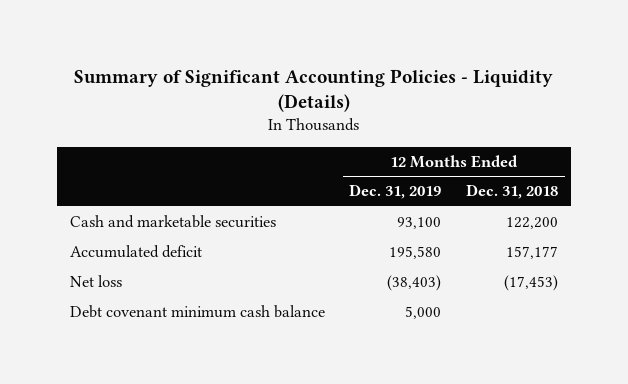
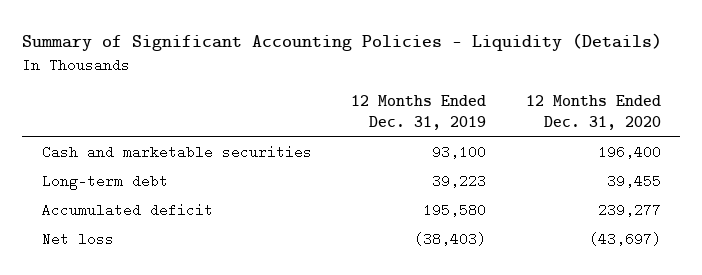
[466,184,559,200] Dec. 31, 2018 -> none
none -> [525,94,661,130] 12 Months Ended Dec. 31, 2020
none -> [41,173,168,190] Long-term debt
[69,305,325,319] Debt covenant minimum cash balance -> none

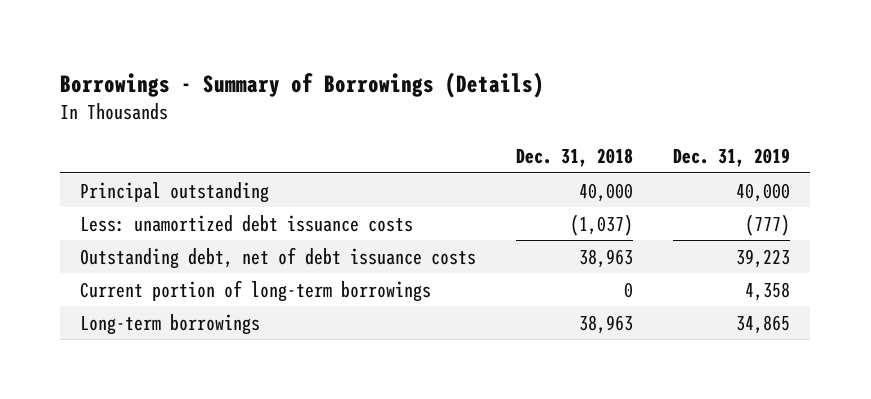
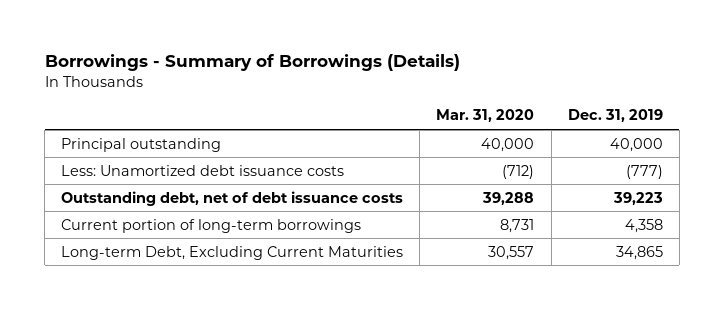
[516,147,634,167] Dec. 31, 2018 -> none
none -> [436,109,535,123] Mar. 31, 2020
[80,214,414,232] Less: unamortized debt issuance costs -> [61,164,345,176] Less: Unamortized debt issuance costs
[80,313,261,335] Long-term borrowings -> [61,245,404,260] Long-term Debt, Excluding Current Maturities

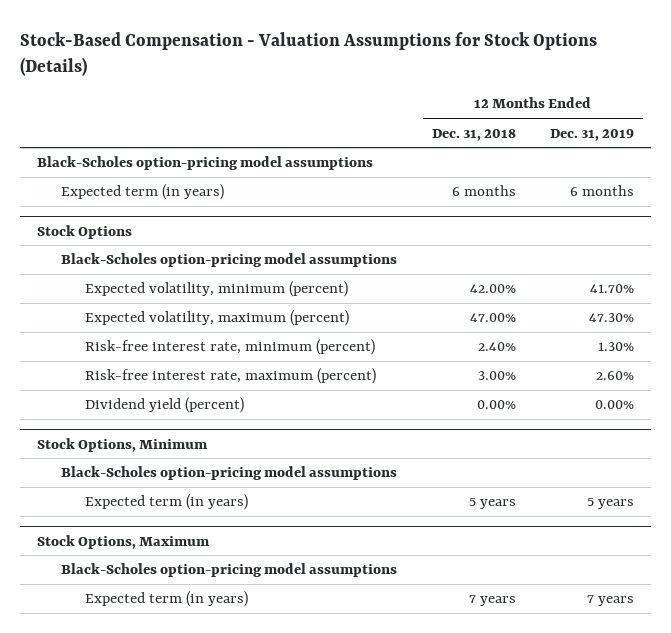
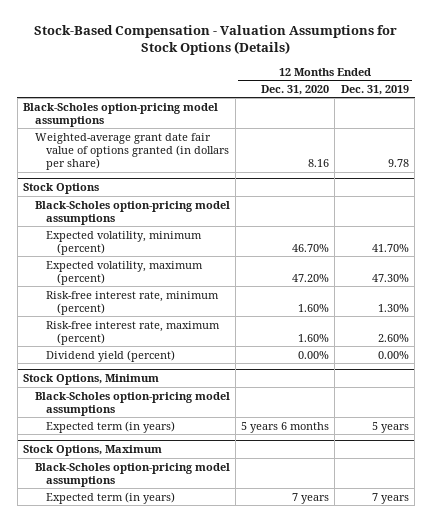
[431,128,516,141] Dec. 31, 2018 -> none
none -> [261,84,330,95] Dec. 31, 2020
[61,184,225,201] Expected term (in years) -> none
none -> [34,132,229,171] Weighted-average grant date fair value of options granted (in dollars per share)

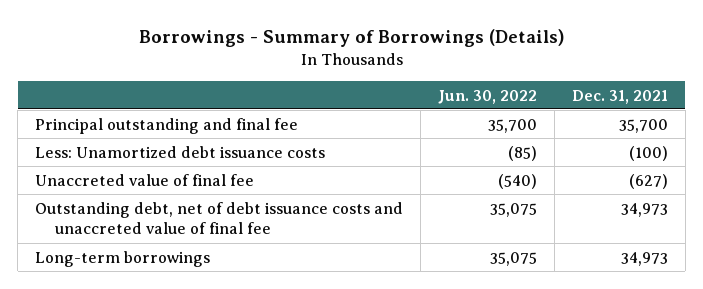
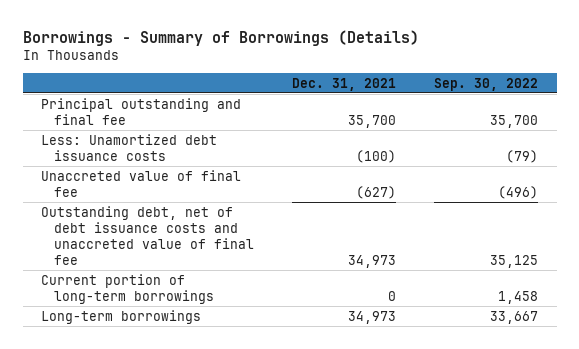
[438,89,538,104] Jun. 30, 2022 -> none
none -> [433,77,538,91] Sep. 30, 2022
none -> [41,273,215,304] Current portion of long-term borrowings

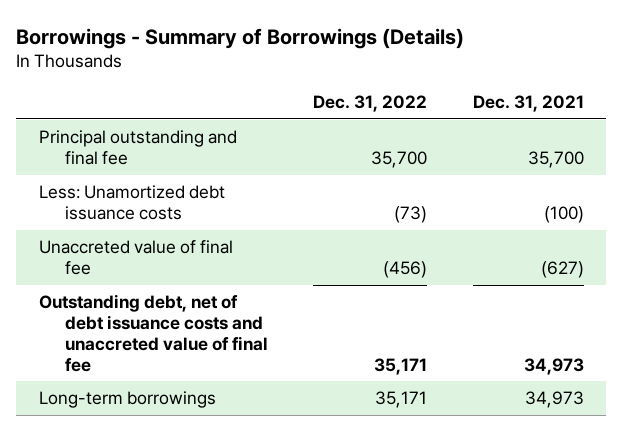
[433,77,538,91] Sep. 30, 2022 -> none
none -> [313,95,428,113] Dec. 31, 2022
[41,273,215,304] Current portion of long-term borrowings -> none

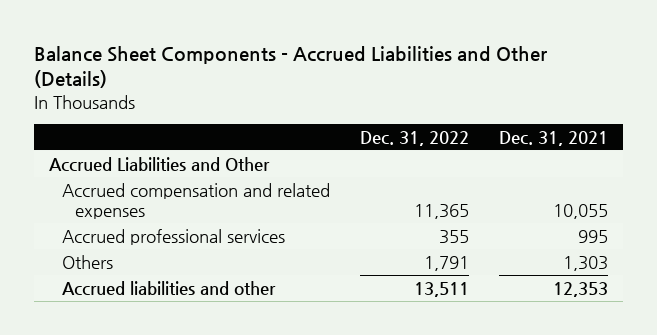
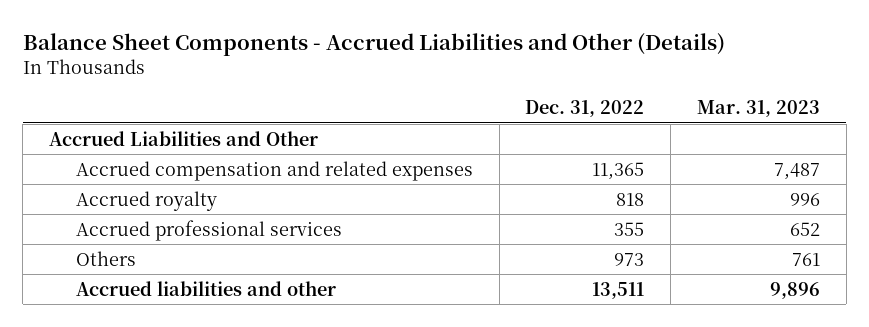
[498,130,608,146] Dec. 31, 2021 -> none
none -> [696,99,820,117] Mar. 31, 2023
none -> [76,190,218,211] Accrued royalty
[423,255,469,271] 1,791 -> [614,252,645,266] 973

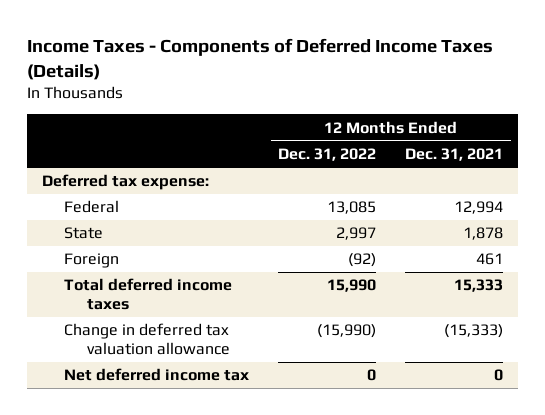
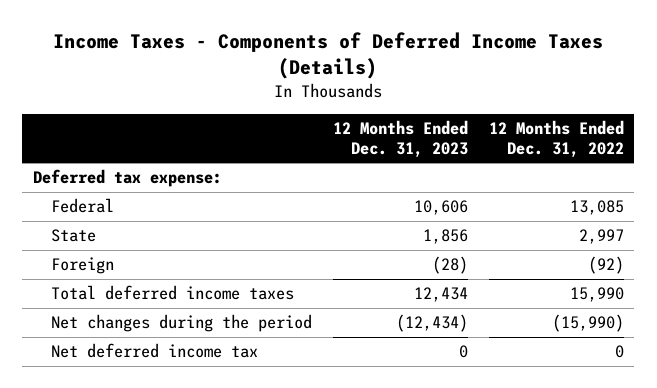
[405,148,504,162] Dec. 31, 2021 -> none
none -> [332,120,468,158] 12 Months Ended Dec. 31, 2023
[64,323,230,355] Change in deferred tax valuation allowance -> [50,314,312,333] Net changes during the period

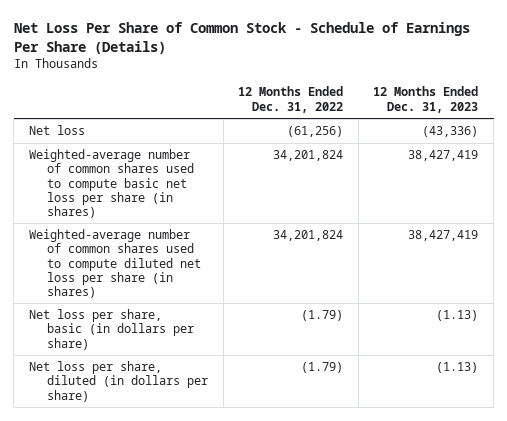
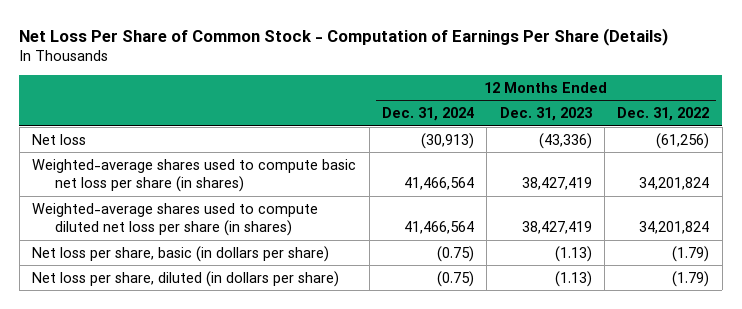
[13,21,470,54] Net Loss Per Share of Common Stock - Schedule of Earnings Per Share (Details) -> [19,27,669,46] Net Loss Per Share of Common Stock - Computation of Earnings Per Share (Details)
none -> [381,107,474,122] Dec. 31, 2024
[29,149,195,218] Weighted-average number of common shares used to compute basic net loss per share (in shares) -> [32,158,357,192] Weighted-average shares used to compute basic net loss per share (in shares)
[29,229,202,298] Weighted-average number of common shares used to compute diluted net loss per share (in shares) -> [32,202,319,236] Weighted-average shares used to compute diluted net loss per share (in shares)

